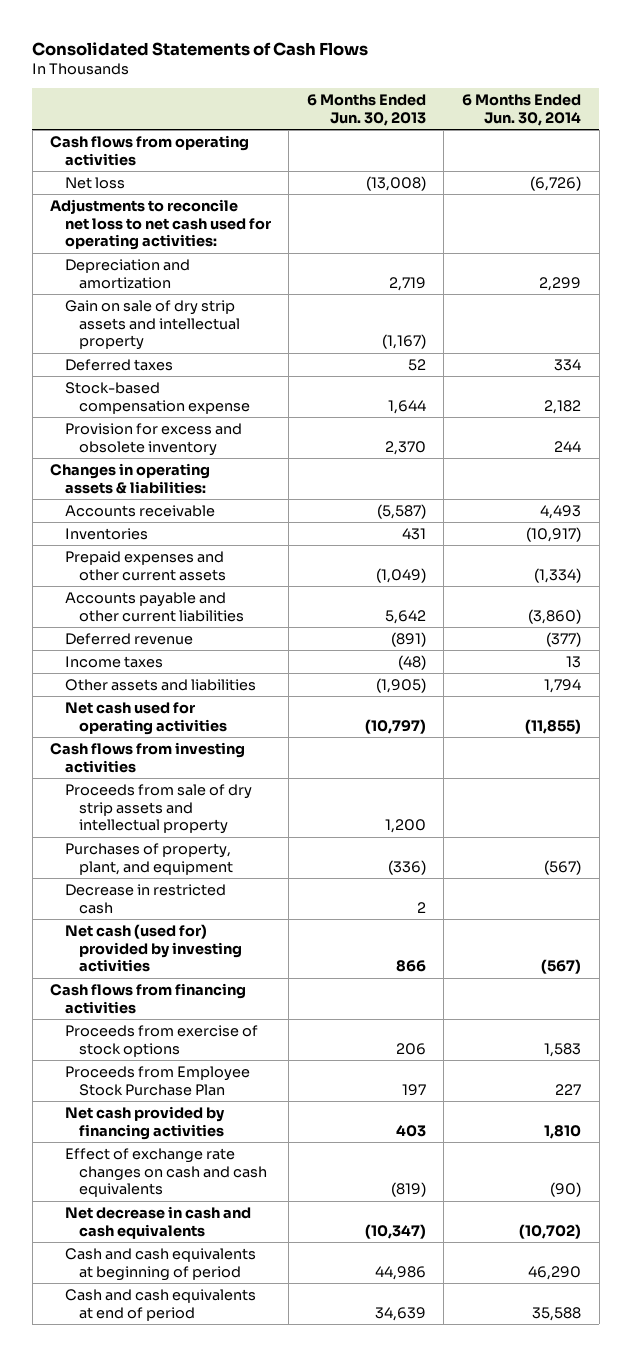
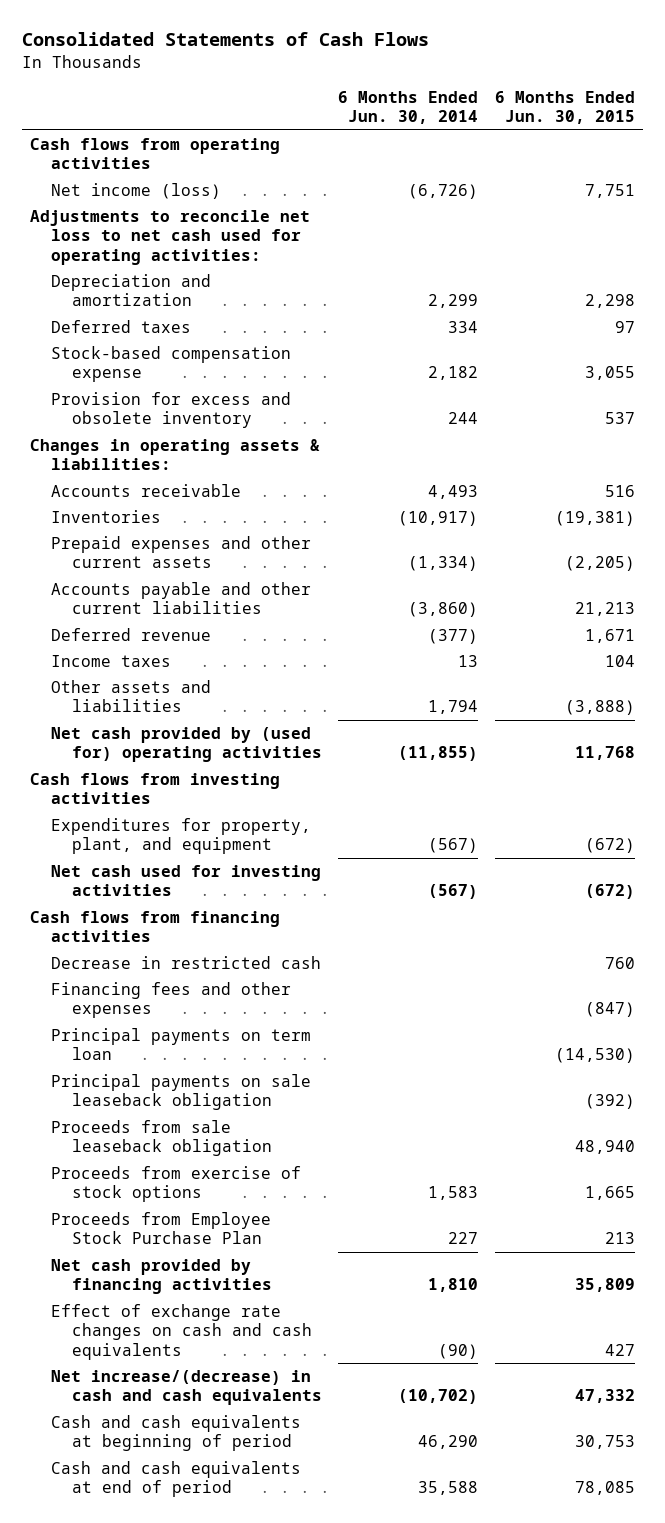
[306,94,426,127] 6 Months Ended Jun. 30, 2013 -> none
none -> [494,90,635,125] 6 Months Ended Jun. 30, 2015
[64,176,125,189] Net loss -> [50,182,221,199] Net income (loss)
[64,299,241,351] Gain on sale of dry strip assets and intellectual property -> none
[64,701,228,735] Net cash used for operating activities -> [50,726,322,763] Net cash provided by (used for) operating activities
[64,783,252,835] Proceeds from sale of dry strip assets and intellectual property -> none
[64,842,234,875] Purchases of property, plant, and equipment -> [50,817,311,855] Expenditures for property, plant, and equipment
[64,923,243,973] Net cash (used for) provided by investing activities -> [50,864,321,897] Net cash used for investing activities
[64,883,226,914] Decrease in restricted cash -> [50,955,321,969] Decrease in restricted cash
none -> [50,981,291,1019] Financing fees and other expenses
none -> [50,1027,311,1061] Principal payments on term loan
none -> [50,1073,311,1111] Principal payments on sale leaseback obligation
none -> [50,1119,272,1157] Proceeds from sale leaseback obligation
[64,1205,251,1239] Net decrease in cash and cash equivalents -> [50,1369,322,1406] Net increase/(decrease) in cash and cash equivalents

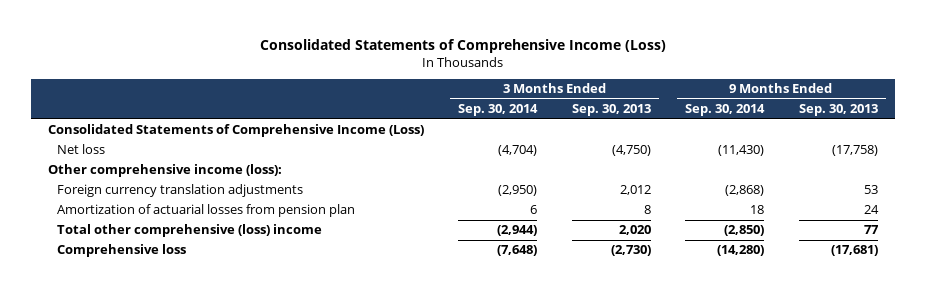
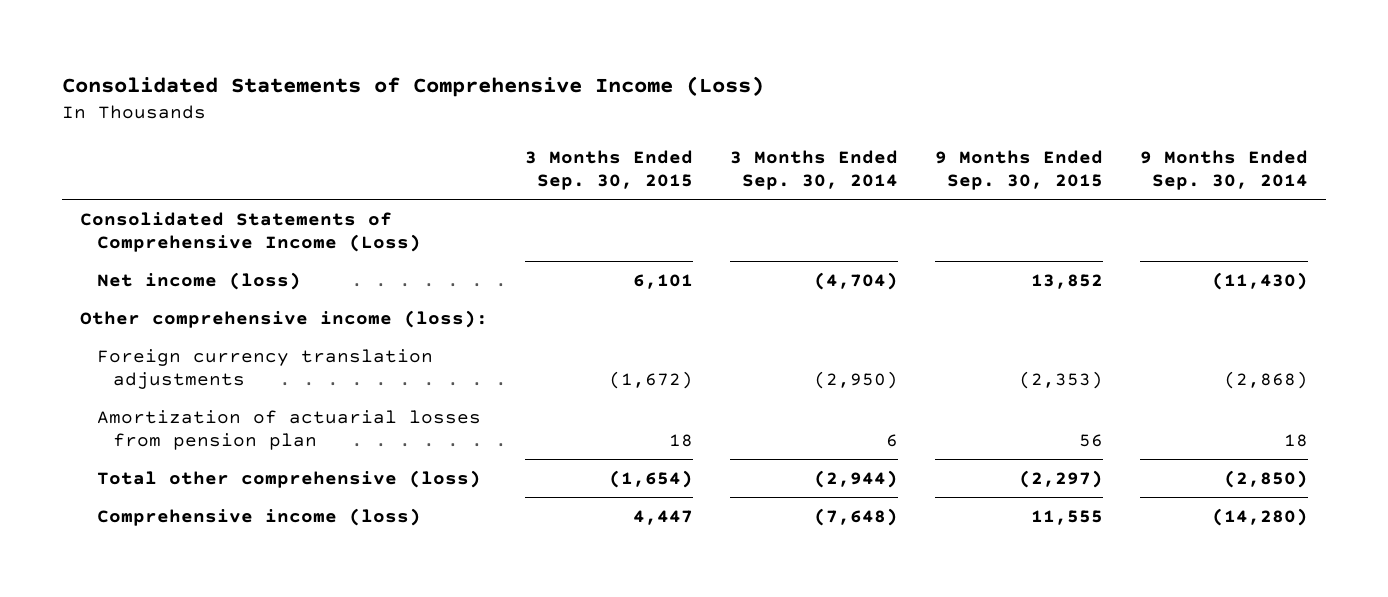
[571,104,651,117] Sep. 30, 2013 -> none
[798,104,878,117] Sep. 30, 2013 -> none
none -> [525,149,694,191] 3 Months Ended Sep. 30, 2015
none -> [935,149,1104,191] 9 Months Ended Sep. 30, 2015
[57,144,106,155] Net loss -> [96,271,301,290] Net income (loss)
[57,224,323,238] Total other comprehensive (loss) income -> [96,469,481,488] Total other comprehensive (loss)
[57,244,187,258] Comprehensive loss -> [96,507,421,526] Comprehensive income (loss)

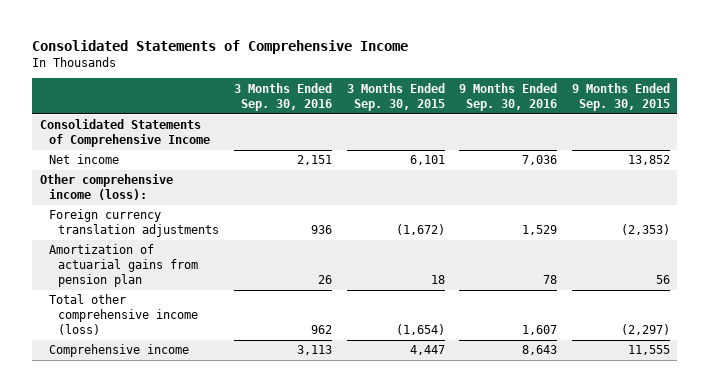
[61,76,764,98] Consolidated Statements of Comprehensive Income (Loss) -> [32,39,409,54] Consolidated Statements of Comprehensive Income
[730,149,899,191] 3 Months Ended Sep. 30, 2014 -> none
[1140,149,1309,191] 9 Months Ended Sep. 30, 2014 -> none
none -> [234,82,333,111] 3 Months Ended Sep. 30, 2016
none -> [459,82,558,111] 9 Months Ended Sep. 30, 2016
[80,211,421,253] Consolidated Statements of Comprehensive Income (Loss) -> [39,119,211,148] Consolidated Statements of Comprehensive Income
[96,271,301,290] Net income (loss) -> [49,154,120,165] Net income
[96,409,481,451] Amortization of actuarial losses from pension plan -> [49,244,199,288] Amortization of actuarial gains from pension plan
[96,469,481,488] Total other comprehensive (loss) -> [49,294,199,336] Total other comprehensive income (loss)
[96,507,421,526] Comprehensive income (loss) -> [49,344,190,358] Comprehensive income

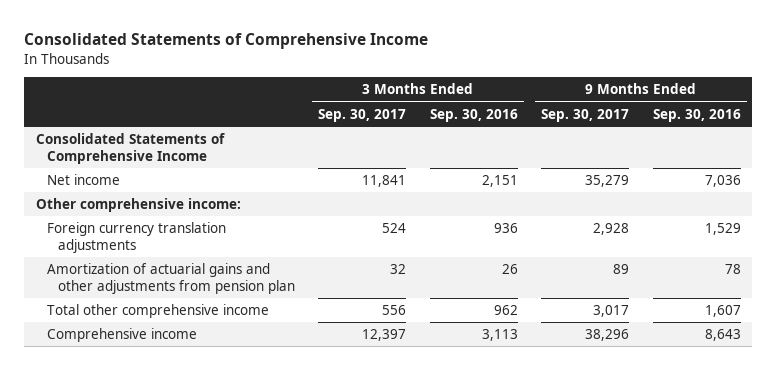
[346,82,445,111] 3 Months Ended Sep. 30, 2015 -> none
[572,82,671,111] 9 Months Ended Sep. 30, 2015 -> none
none -> [318,108,407,122] Sep. 30, 2017
none -> [541,108,630,122] Sep. 30, 2017
[39,174,173,201] Other comprehensive income (loss): -> [35,198,241,213] Other comprehensive income:
[49,244,199,288] Amortization of actuarial gains from pension plan -> [46,263,295,294] Amortization of actuarial gains and other adjustments from pension plan
[49,294,199,336] Total other comprehensive income (loss) -> [46,304,269,319] Total other comprehensive income

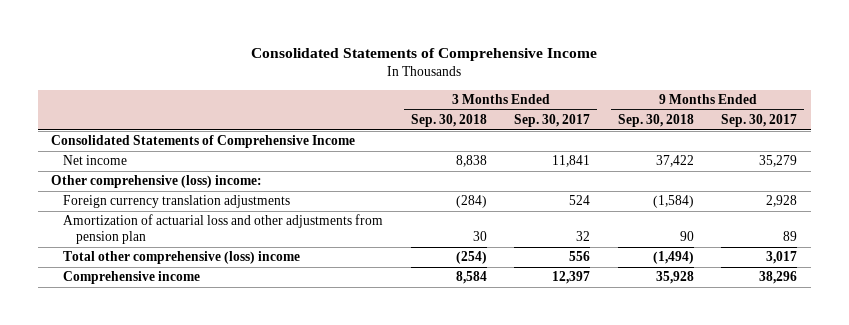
[429,108,518,122] Sep. 30, 2016 -> none
[652,108,741,122] Sep. 30, 2016 -> none
none -> [410,114,487,128] Sep. 30, 2018
none -> [617,114,694,128] Sep. 30, 2018
[35,198,241,213] Other comprehensive income: -> [51,175,263,189] Other comprehensive (loss) income:
[46,263,295,294] Amortization of actuarial gains and other adjustments from pension plan -> [63,214,384,245] Amortization of actuarial loss and other adjustments from pension plan
[46,304,269,319] Total other comprehensive income -> [63,251,301,265] Total other comprehensive (loss) income

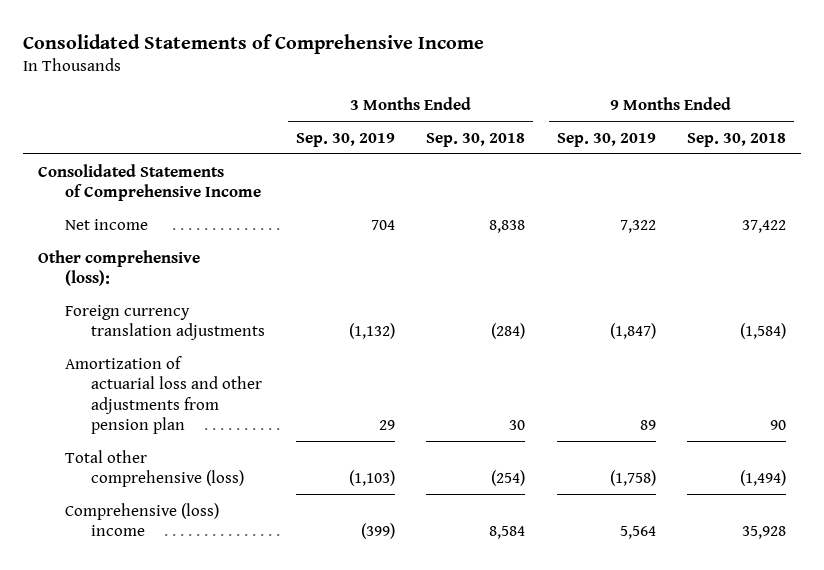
[514,114,591,128] Sep. 30, 2017 -> none
[721,114,798,128] Sep. 30, 2017 -> none
none -> [296,132,396,147] Sep. 30, 2019
none -> [556,132,656,147] Sep. 30, 2019
[51,175,263,189] Other comprehensive (loss) income: -> [38,249,201,287] Other comprehensive (loss):
[63,251,301,265] Total other comprehensive (loss) income -> [64,449,244,488] Total other comprehensive (loss)
[63,271,201,285] Comprehensive income -> [64,502,219,537] Comprehensive (loss) income

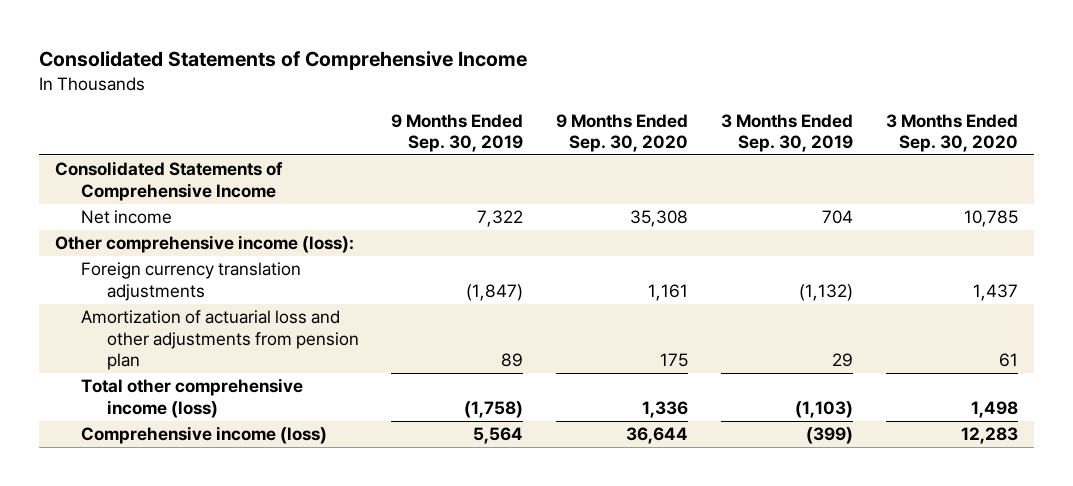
[426,132,526,147] Sep. 30, 2018 -> none
[686,132,786,147] Sep. 30, 2018 -> none
none -> [556,113,689,152] 9 Months Ended Sep. 30, 2020
none -> [885,113,1018,152] 3 Months Ended Sep. 30, 2020
[38,249,201,287] Other comprehensive (loss): -> [55,235,355,254] Other comprehensive income (loss):
[64,449,244,488] Total other comprehensive (loss) -> [80,378,303,418] Total other comprehensive income (loss)
[64,502,219,537] Comprehensive (loss) income -> [80,426,327,445] Comprehensive income (loss)

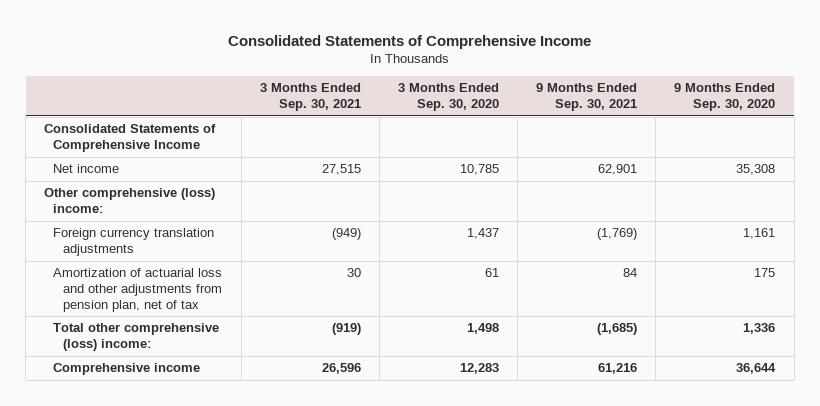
[391,113,524,152] 9 Months Ended Sep. 30, 2019 -> none
[720,113,853,152] 3 Months Ended Sep. 30, 2019 -> none
none -> [259,83,361,112] 3 Months Ended Sep. 30, 2021
none -> [536,83,638,112] 9 Months Ended Sep. 30, 2021
[55,235,355,254] Other comprehensive income (loss): -> [44,188,216,214] Other comprehensive (loss) income:
[80,310,359,371] Amortization of actuarial loss and other adjustments from pension plan -> [53,268,223,313] Amortization of actuarial loss and other adjustments from pension plan, net of tax
[80,378,303,418] Total other comprehensive income (loss) -> [53,323,220,352] Total other comprehensive (loss) income:
[80,426,327,445] Comprehensive income (loss) -> [53,363,201,376] Comprehensive income

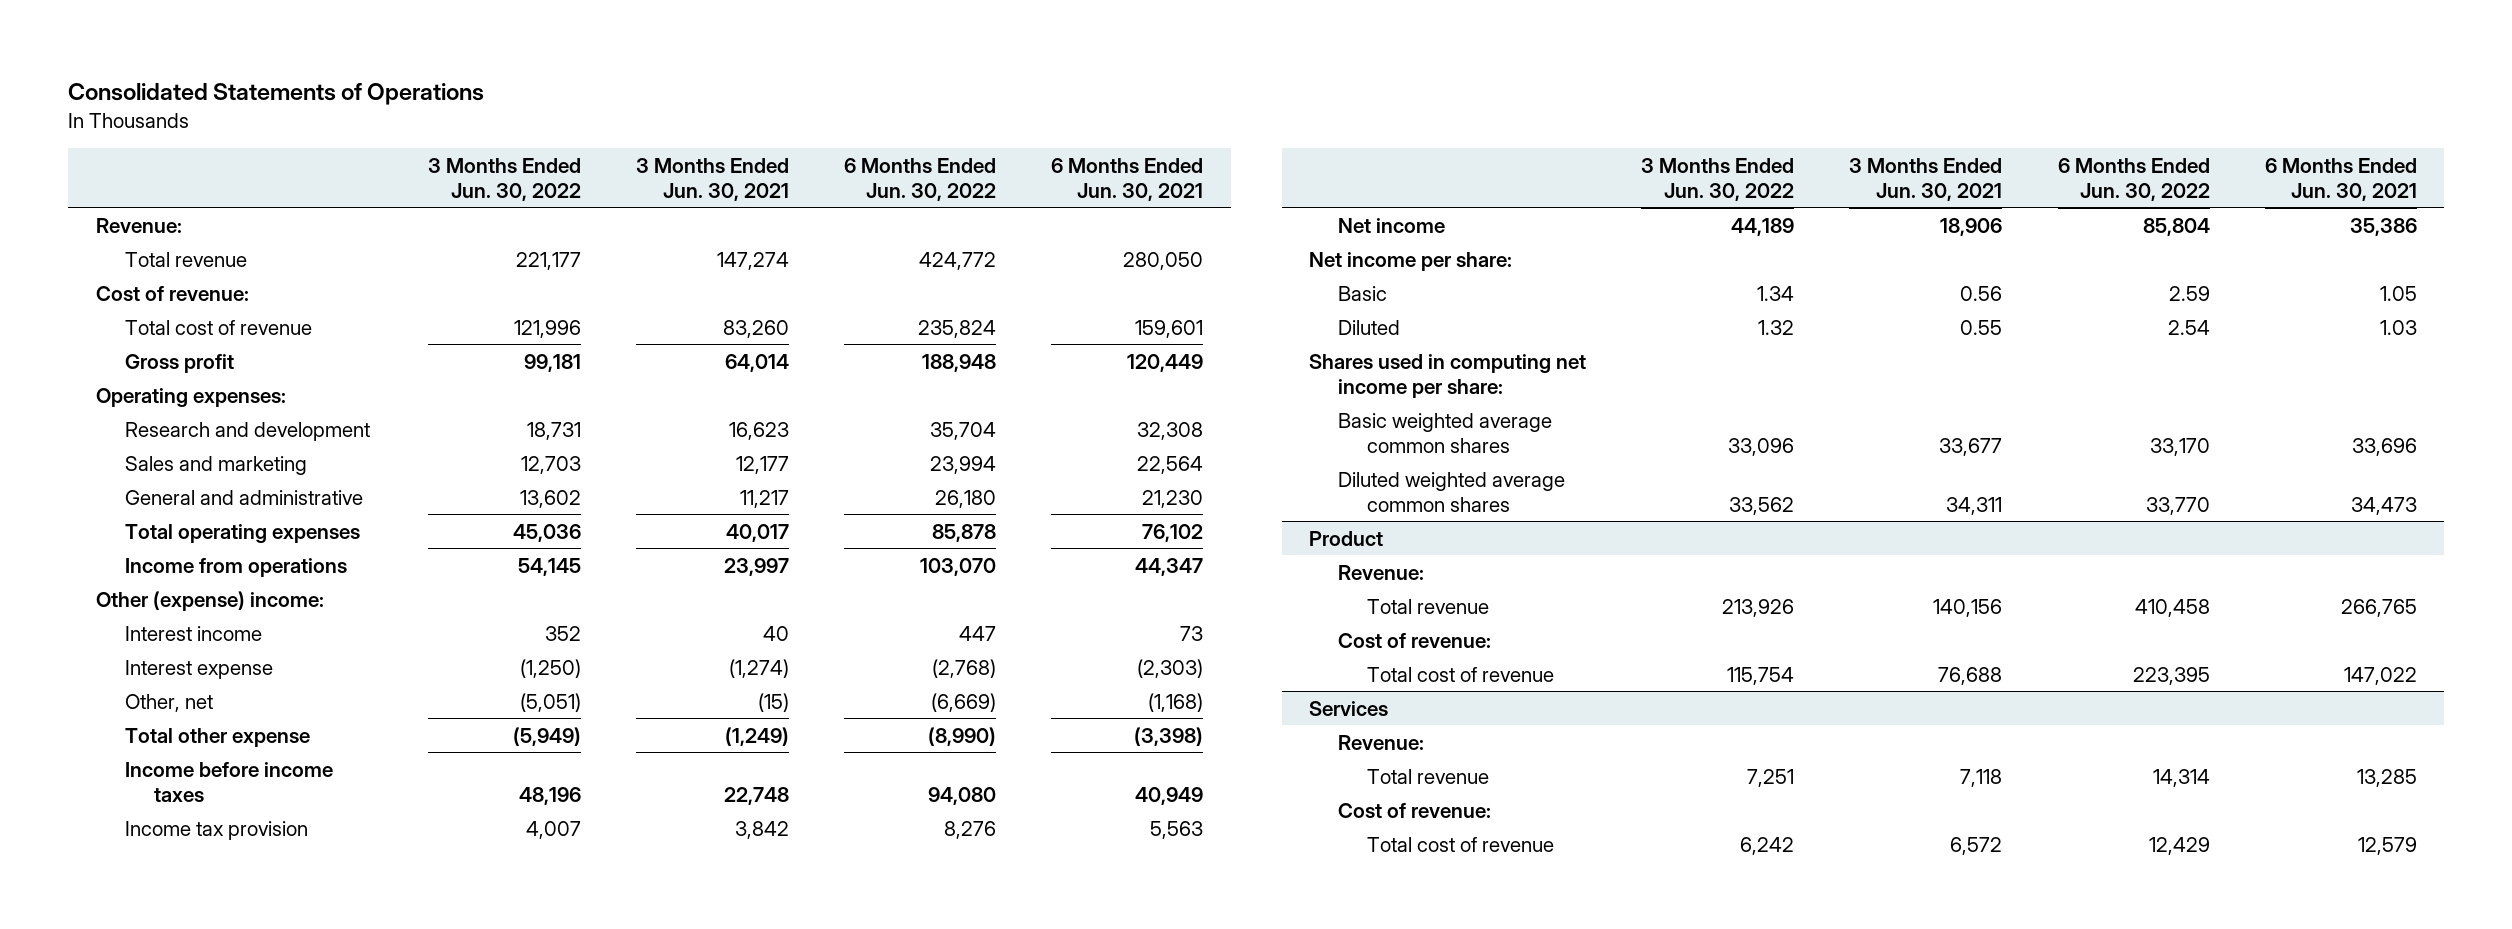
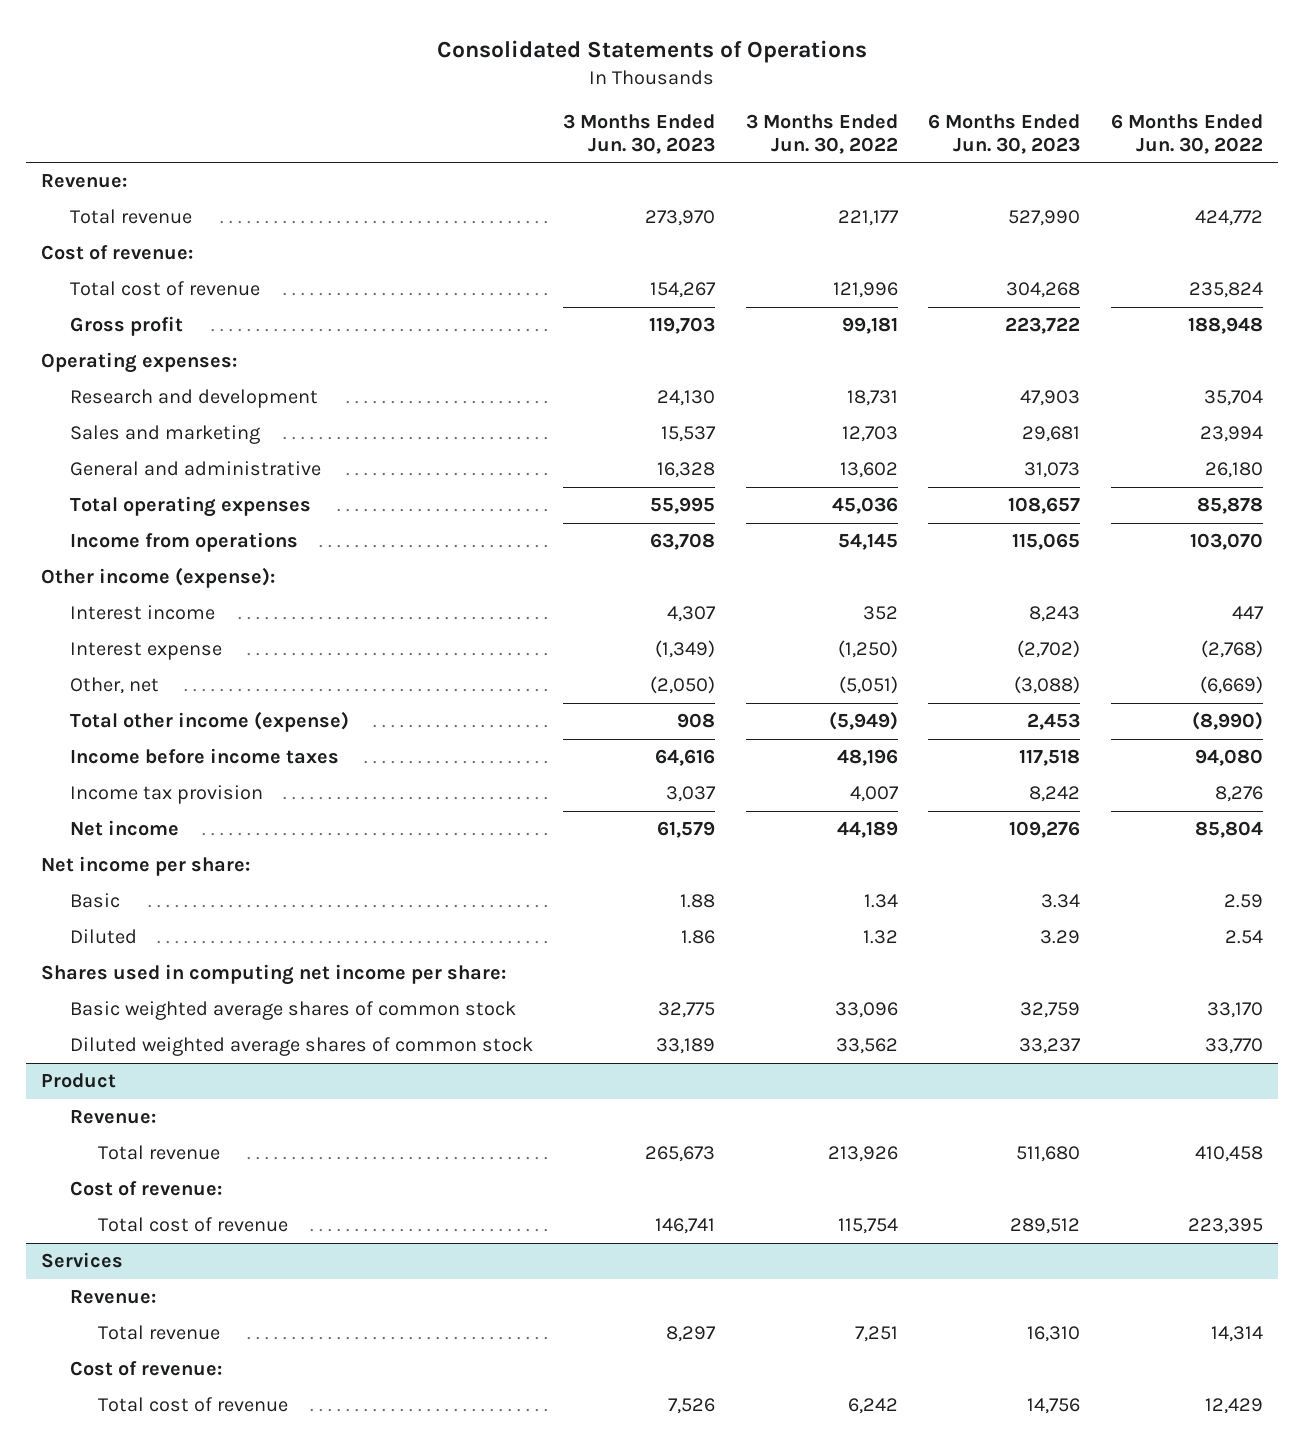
[635,157,789,201] 3 Months Ended Jun. 30, 2021 -> none
[1051,157,1204,201] 6 Months Ended Jun. 30, 2021 -> none
none -> [563,113,716,154] 3 Months Ended Jun. 30, 2023
none -> [928,113,1081,154] 6 Months Ended Jun. 30, 2023
[95,590,324,611] Other (expense) income: -> [41,567,276,589] Other income (expense):
[124,727,310,747] Total other expense -> [69,711,349,733] Total other income (expense)
[1338,412,1553,453] Basic weighted average common shares -> [69,1001,516,1021] Basic weighted average shares of common stock
[1338,471,1566,512] Diluted weighted average common shares -> [69,1037,533,1057] Diluted weighted average shares of common stock

